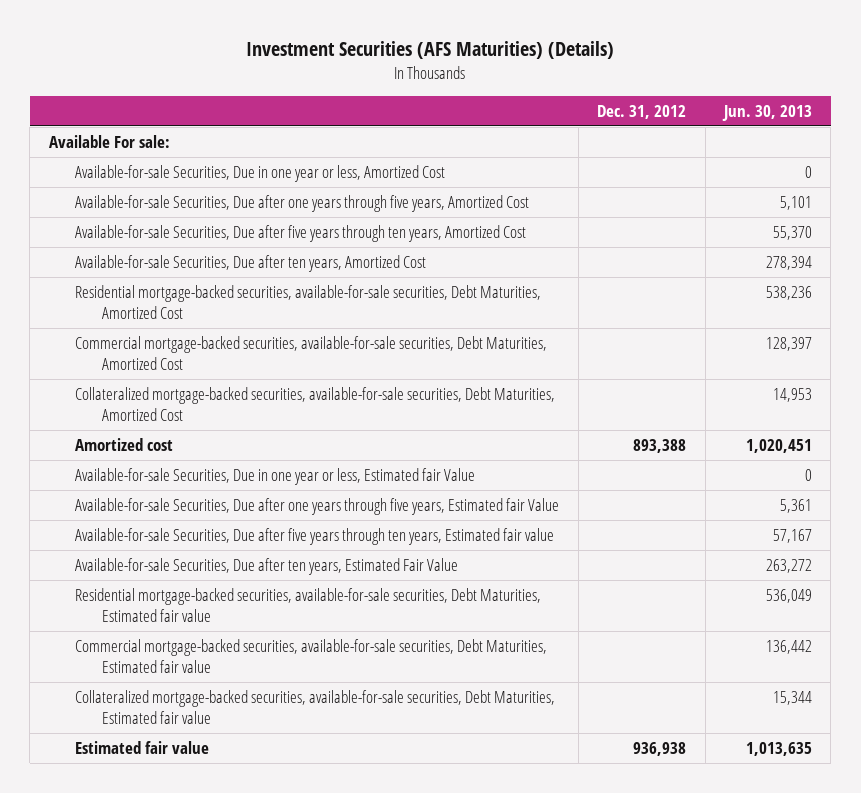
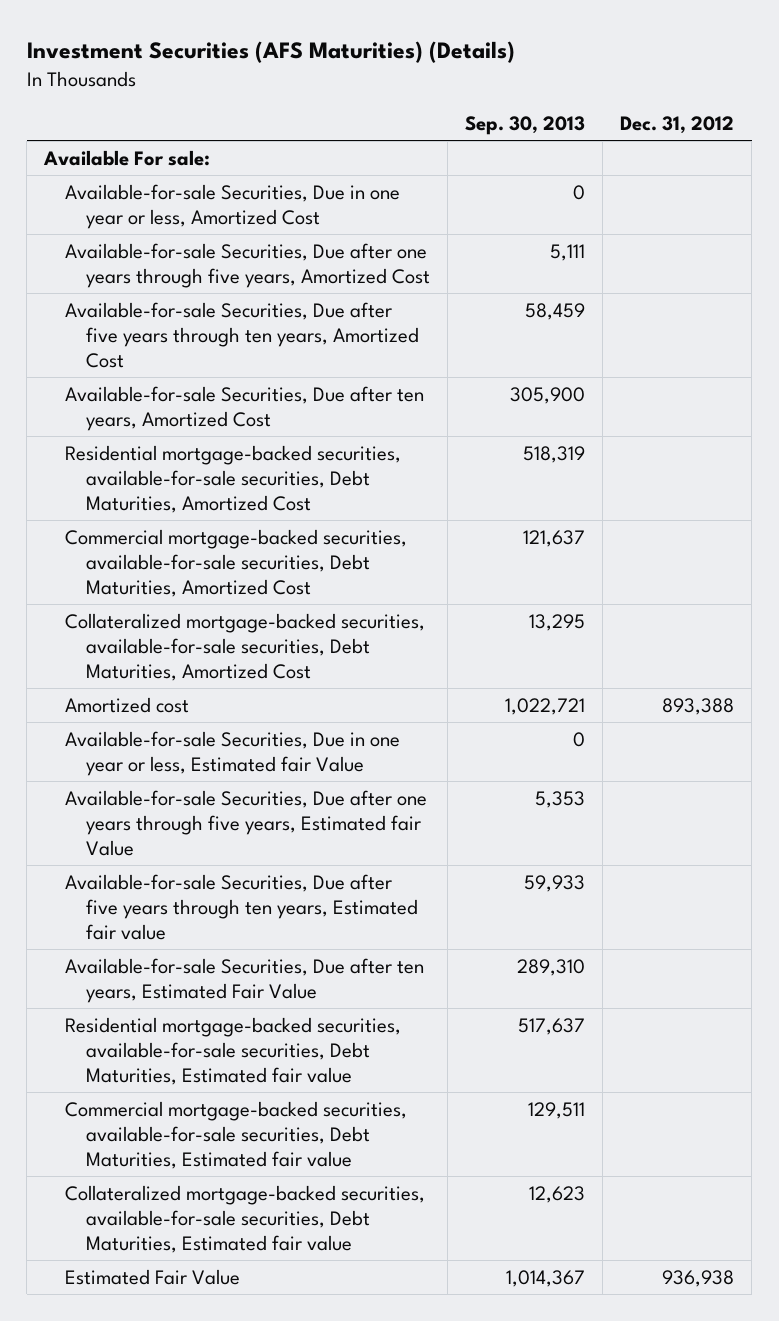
[721,104,812,121] Jun. 30, 2013 -> none
none -> [465,115,586,135] Sep. 30, 2013
[75,740,210,754] Estimated fair value -> [65,1268,241,1285] Estimated Fair Value

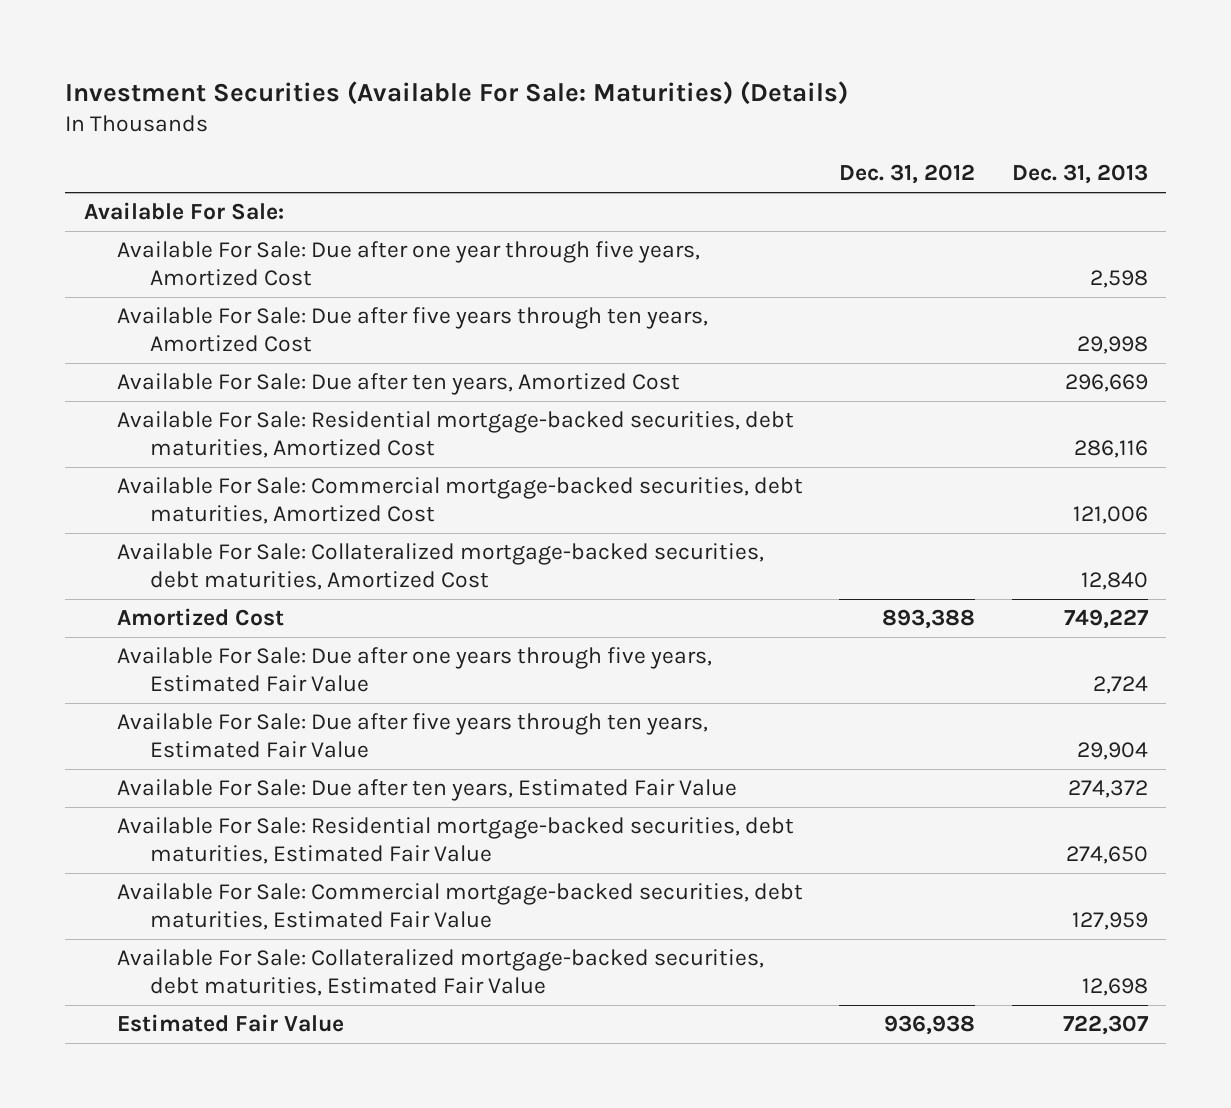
[26,41,515,64] Investment Securities (AFS Maturities) (Details) -> [65,80,849,105] Investment Securities (Available For Sale: Maturities) (Details)
[465,115,586,135] Sep. 30, 2013 -> none
none -> [1011,164,1148,185] Dec. 31, 2013
[65,183,401,229] Available-for-sale Securities, Due in one year or less, Amortized Cost -> none
[65,730,401,776] Available-for-sale Securities, Due in one year or less, Estimated fair Value -> none
[43,149,211,166] Available For sale: -> [83,202,284,221] Available For Sale:
[65,242,430,288] Available-for-sale Securities, Due after one years through five years, Amortized Cost -> [116,241,700,286] Available For Sale: Due after one year through five years, Amortized Cost
[65,301,419,368] Available-for-sale Securities, Due after five years through ten years, Amortized Cost -> [116,307,708,352] Available For Sale: Due after five years through ten years, Amortized Cost
[65,385,425,431] Available-for-sale Securities, Due after ten years, Amortized Cost -> [116,373,680,396] Available For Sale: Due after ten years, Amortized Cost
[65,444,402,513] Residential mortgage-backed securities, available-for-sale securities, Debt Maturities, Amortized Cost -> [116,411,794,458] Available For Sale: Residential mortgage-backed securities, debt maturities, Amortized Cost
[65,528,408,597] Commercial mortgage-backed securities, available-for-sale securities, Debt Maturities, Amortized Cost -> [116,477,803,524] Available For Sale: Commercial mortgage-backed securities, debt maturities, Amortized Cost
[65,612,426,681] Collateralized mortgage-backed securities, available-for-sale securities, Debt Maturities, Amortized Cost -> [116,543,764,590] Available For Sale: Collateralized mortgage-backed securities, debt maturities, Amortized Cost
[65,696,190,713] Amortized cost -> [116,608,284,627] Amortized Cost
[65,789,428,856] Available-for-sale Securities, Due after one years through five years, Estimated fair Value -> [116,647,712,692] Available For Sale: Due after one years through five years, Estimated Fair Value
[65,873,418,940] Available-for-sale Securities, Due after five years through ten years, Estimated fair value -> [116,713,708,758] Available For Sale: Due after five years through ten years, Estimated Fair Value
[65,957,425,1003] Available-for-sale Securities, Due after ten years, Estimated Fair Value -> [116,779,737,802] Available For Sale: Due after ten years, Estimated Fair Value
[65,1016,402,1085] Residential mortgage-backed securities, available-for-sale securities, Debt Maturities, Estimated fair value -> [116,817,794,864] Available For Sale: Residential mortgage-backed securities, debt maturities, Estimated Fair Value
[65,1100,408,1169] Commercial mortgage-backed securities, available-for-sale securities, Debt Maturities, Estimated fair value -> [116,883,803,930] Available For Sale: Commercial mortgage-backed securities, debt maturities, Estimated Fair Value
[65,1184,426,1253] Collateralized mortgage-backed securities, available-for-sale securities, Debt Maturities, Estimated fair value -> [116,949,764,996] Available For Sale: Collateralized mortgage-backed securities, debt maturities, Estimated Fair Value

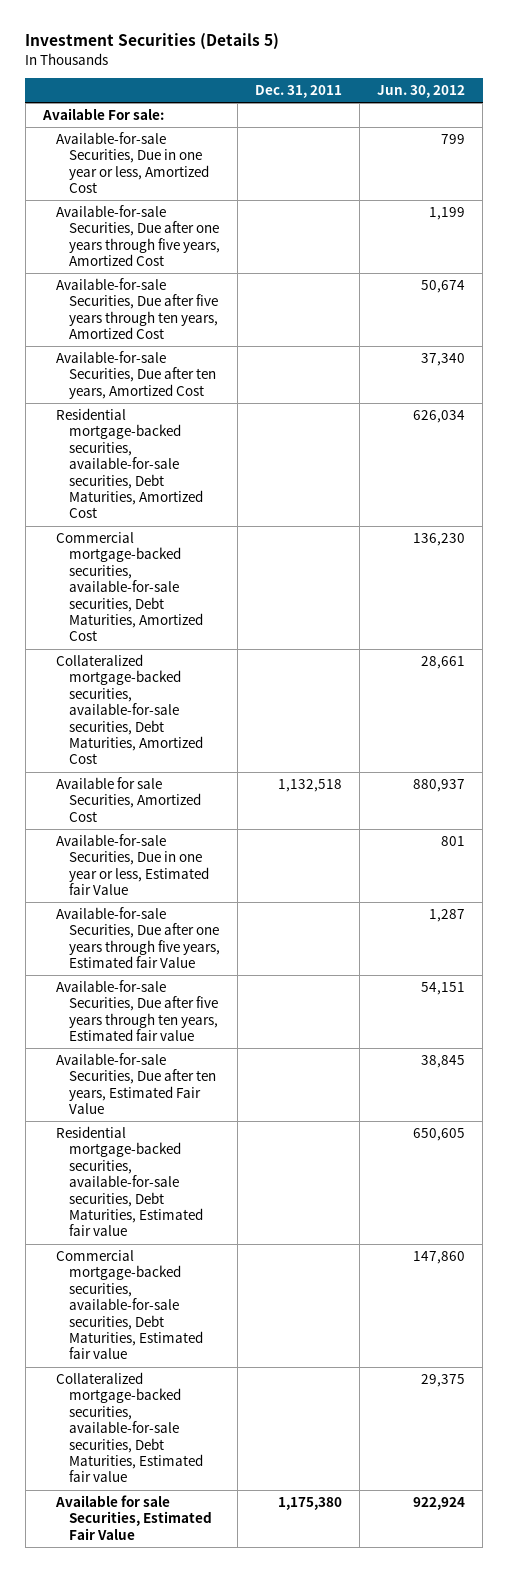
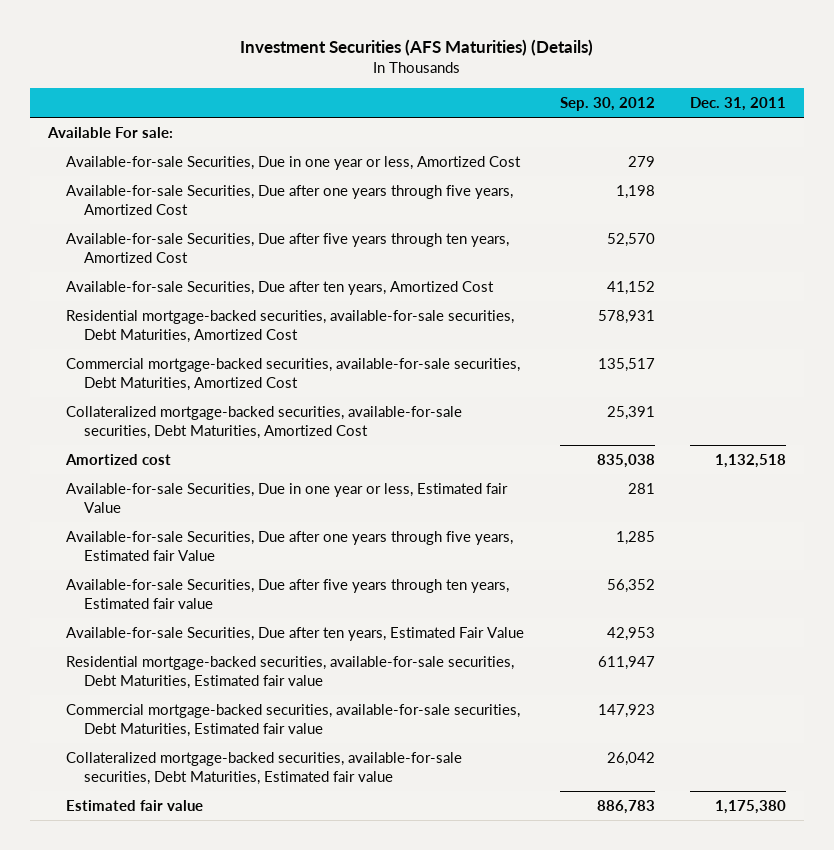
[25,33,280,51] Investment Securities (Details 5) -> [240,38,594,56] Investment Securities (AFS Maturities) (Details)
[377,85,466,99] Jun. 30, 2012 -> none
none -> [559,96,655,111] Sep. 30, 2012
[55,777,201,822] Available for sale Securities, Amortized Cost -> [64,453,171,465] Amortized cost
[54,1495,212,1540] Available for sale Securities, Estimated Fair Value -> [65,799,203,811] Estimated fair value

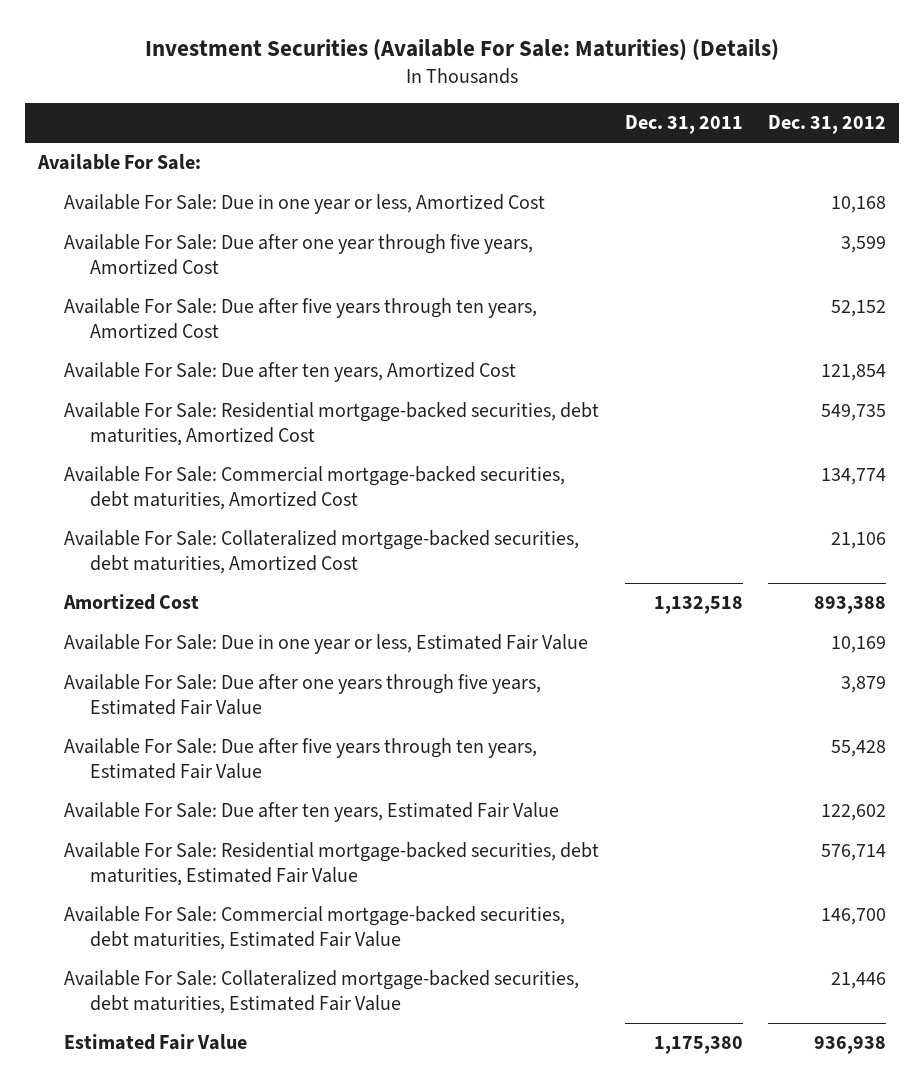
[240,38,594,56] Investment Securities (AFS Maturities) (Details) -> [145,38,780,61] Investment Securities (Available For Sale: Maturities) (Details)
[559,96,655,111] Sep. 30, 2012 -> none
none -> [768,115,887,135] Dec. 31, 2012
[46,126,173,138] Available For sale: -> [36,154,201,171] Available For Sale:
[65,155,521,170] Available-for-sale Securities, Due in one year or less, Amortized Cost -> [63,194,545,215] Available For Sale: Due in one year or less, Amortized Cost
[65,184,513,215] Available-for-sale Securities, Due after one years through five years, Amortized Cost -> [63,234,533,275] Available For Sale: Due after one year through five years, Amortized Cost
[65,232,509,263] Available-for-sale Securities, Due after five years through ten years, Amortized Cost -> [63,298,537,339] Available For Sale: Due after five years through ten years, Amortized Cost
[65,280,494,295] Available-for-sale Securities, Due after ten years, Amortized Cost -> [63,362,516,383] Available For Sale: Due after ten years, Amortized Cost
[65,309,514,343] Residential mortgage-backed securities, available-for-sale securities, Debt Maturities, Amortized Cost -> [63,402,599,446] Available For Sale: Residential mortgage-backed securities, debt maturities, Amortized Cost
[65,357,520,391] Commercial mortgage-backed securities, available-for-sale securities, Debt Maturities, Amortized Cost -> [63,466,565,510] Available For Sale: Commercial mortgage-backed securities, debt maturities, Amortized Cost
[65,405,462,439] Collateralized mortgage-backed securities, available-for-sale securities, Debt Maturities, Amortized Cost -> [63,530,579,574] Available For Sale: Collateralized mortgage-backed securities, debt maturities, Amortized Cost
[64,453,171,465] Amortized cost -> [62,594,199,611] Amortized Cost
[65,482,508,513] Available-for-sale Securities, Due in one year or less, Estimated fair Value -> [63,634,588,655] Available For Sale: Due in one year or less, Estimated Fair Value
[65,530,513,561] Available-for-sale Securities, Due after one years through five years, Estimated fair Value -> [63,674,541,715] Available For Sale: Due after one years through five years, Estimated Fair Value
[65,578,509,609] Available-for-sale Securities, Due after five years through ten years, Estimated fair value -> [63,738,537,779] Available For Sale: Due after five years through ten years, Estimated Fair Value
[65,626,524,641] Available-for-sale Securities, Due after ten years, Estimated Fair Value -> [63,802,559,823] Available For Sale: Due after ten years, Estimated Fair Value
[65,655,514,689] Residential mortgage-backed securities, available-for-sale securities, Debt Maturities, Estimated fair value -> [63,842,599,886] Available For Sale: Residential mortgage-backed securities, debt maturities, Estimated Fair Value
[65,703,520,737] Commercial mortgage-backed securities, available-for-sale securities, Debt Maturities, Estimated fair value -> [63,906,565,950] Available For Sale: Commercial mortgage-backed securities, debt maturities, Estimated Fair Value
[65,751,462,785] Collateralized mortgage-backed securities, available-for-sale securities, Debt Maturities, Estimated fair value -> [63,970,579,1014] Available For Sale: Collateralized mortgage-backed securities, debt maturities, Estimated Fair Value
[65,799,203,811] Estimated fair value -> [63,1034,247,1051] Estimated Fair Value

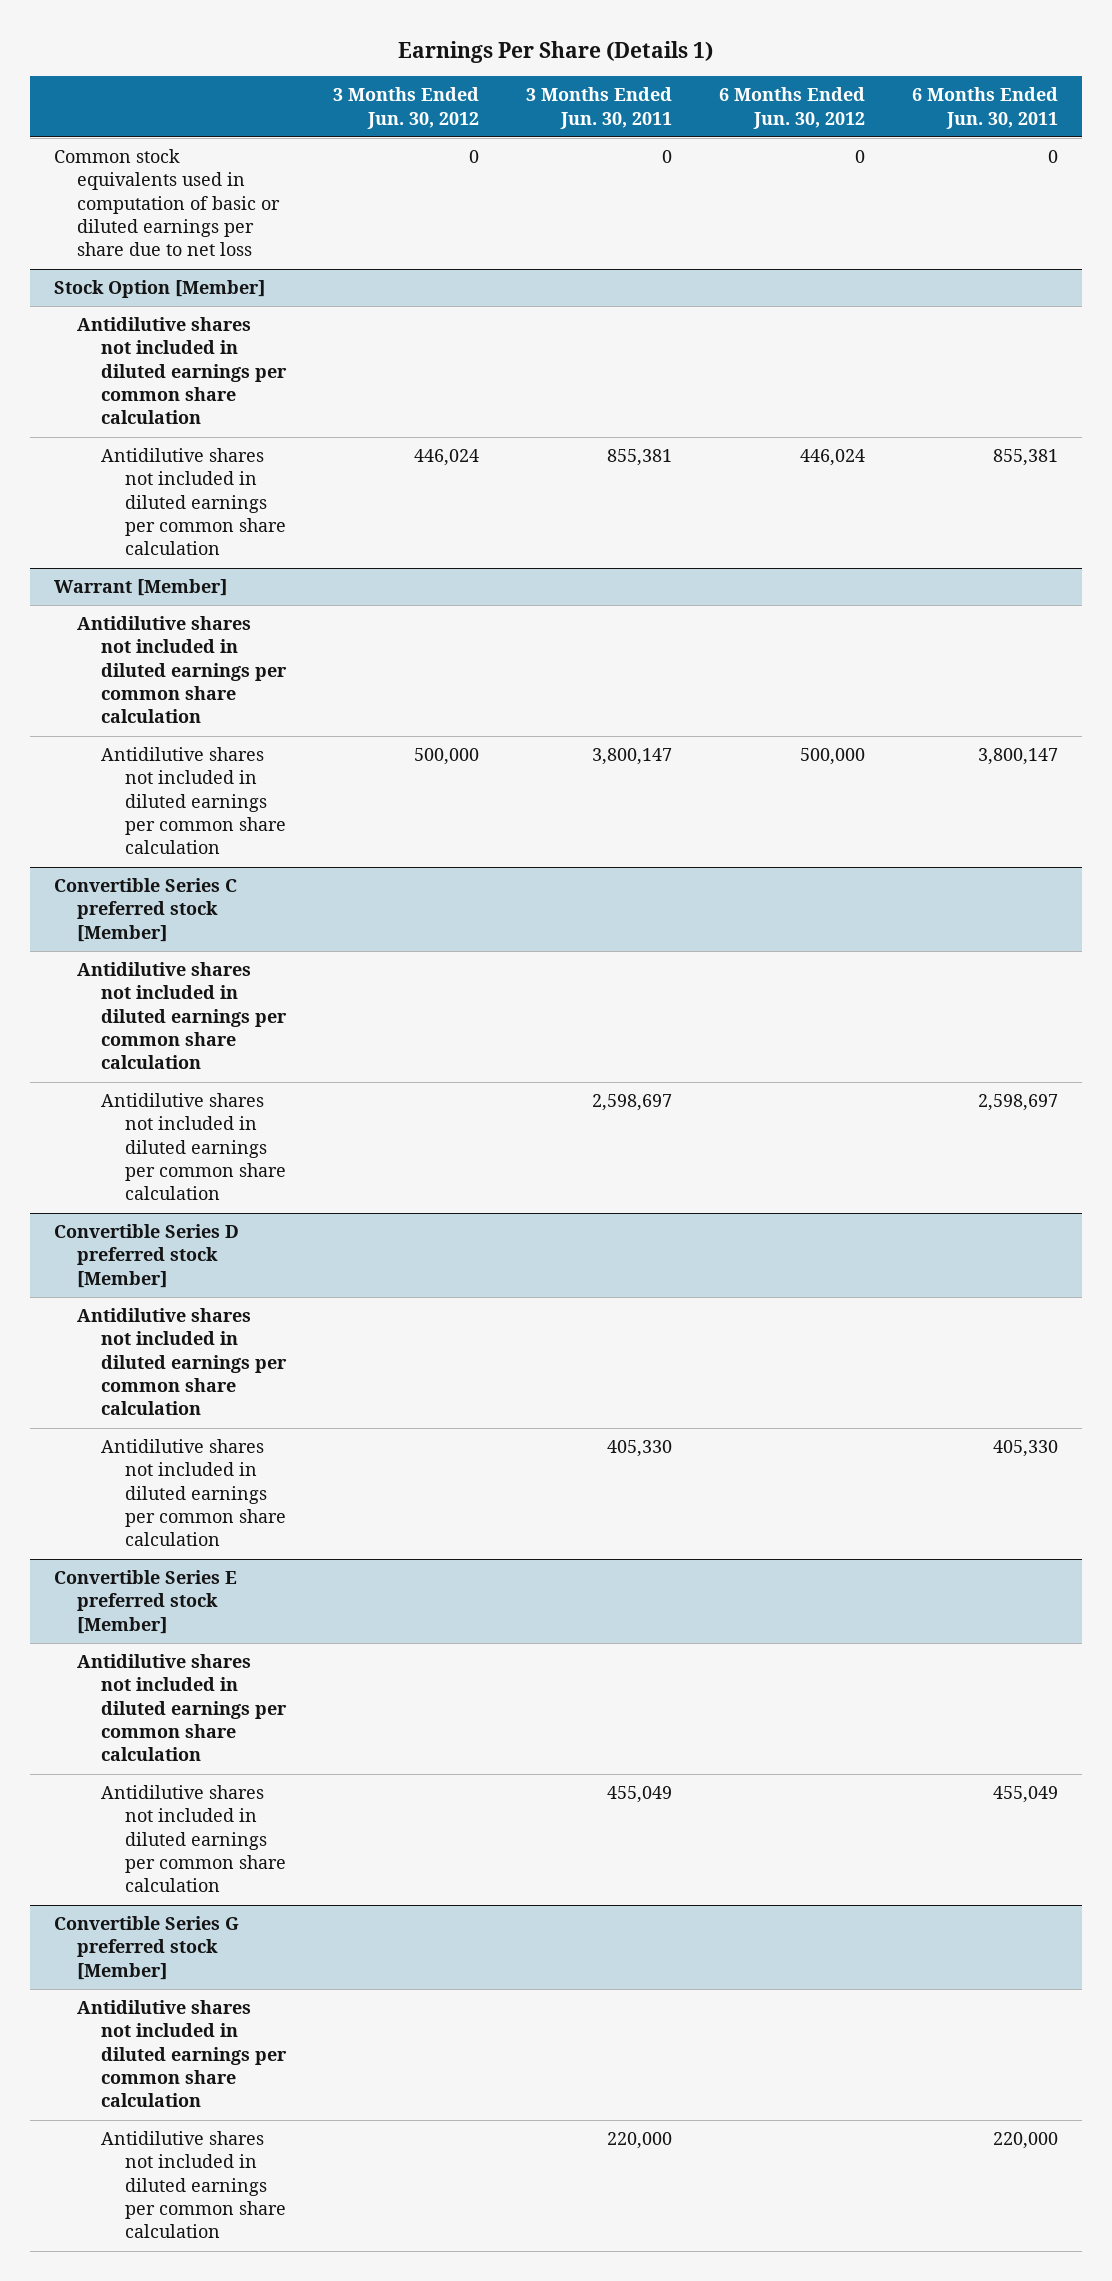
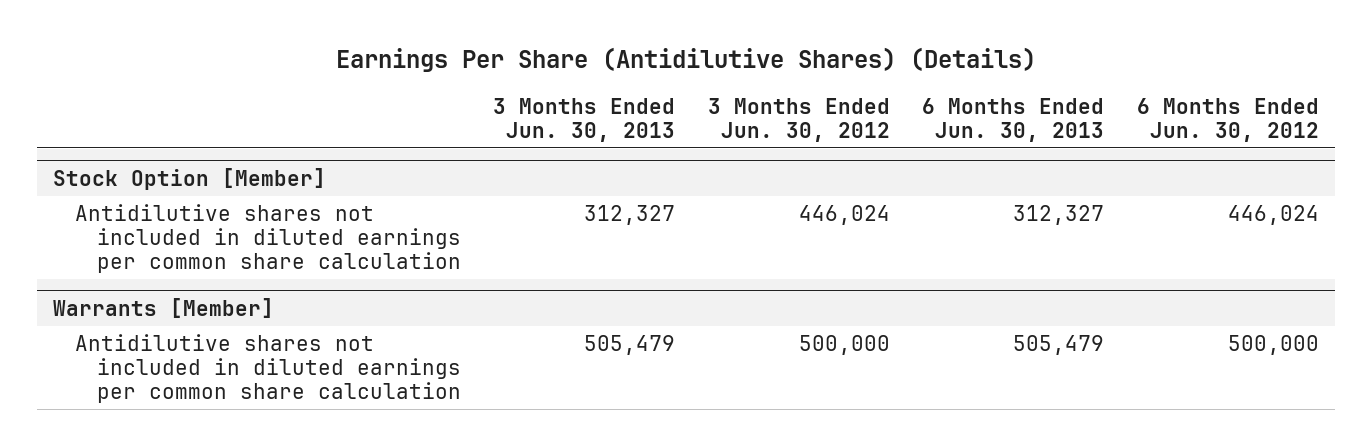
[397,41,713,64] Earnings Per Share (Details 1) -> [335,47,1036,73] Earnings Per Share (Antidilutive Shares) (Details)
[526,87,673,129] 3 Months Ended Jun. 30, 2011 -> none
[912,87,1059,129] 6 Months Ended Jun. 30, 2011 -> none
none -> [493,97,676,142] 3 Months Ended Jun. 30, 2013
none -> [922,97,1105,142] 6 Months Ended Jun. 30, 2013
[53,149,281,257] Common stock equivalents used in computation of basic or diluted earnings per share due to net loss -> none
[77,317,288,425] Antidilutive shares not included in diluted earnings per common share calculation -> none
[77,616,288,724] Antidilutive shares not included in diluted earnings per common share calculation -> none
[53,579,227,597] Warrant [Member] -> [52,297,274,318] Warrants [Member]
[53,878,237,942] Convertible Series C preferred stock [Member] -> none
[77,962,288,1070] Antidilutive shares not included in diluted earnings per common share calculation -> none
[101,1093,286,1201] Antidilutive shares not included in diluted earnings per common share calculation -> none
[53,1224,239,1288] Convertible Series D preferred stock [Member] -> none
[77,1308,288,1416] Antidilutive shares not included in diluted earnings per common share calculation -> none
[101,1439,286,1547] Antidilutive shares not included in diluted earnings per common share calculation -> none
[53,1570,237,1634] Convertible Series E preferred stock [Member] -> none
[77,1654,288,1762] Antidilutive shares not included in diluted earnings per common share calculation -> none
[101,1785,286,1893] Antidilutive shares not included in diluted earnings per common share calculation -> none
[53,1916,239,1980] Convertible Series G preferred stock [Member] -> none
[77,2000,288,2108] Antidilutive shares not included in diluted earnings per common share calculation -> none
[101,2131,286,2239] Antidilutive shares not included in diluted earnings per common share calculation -> none

